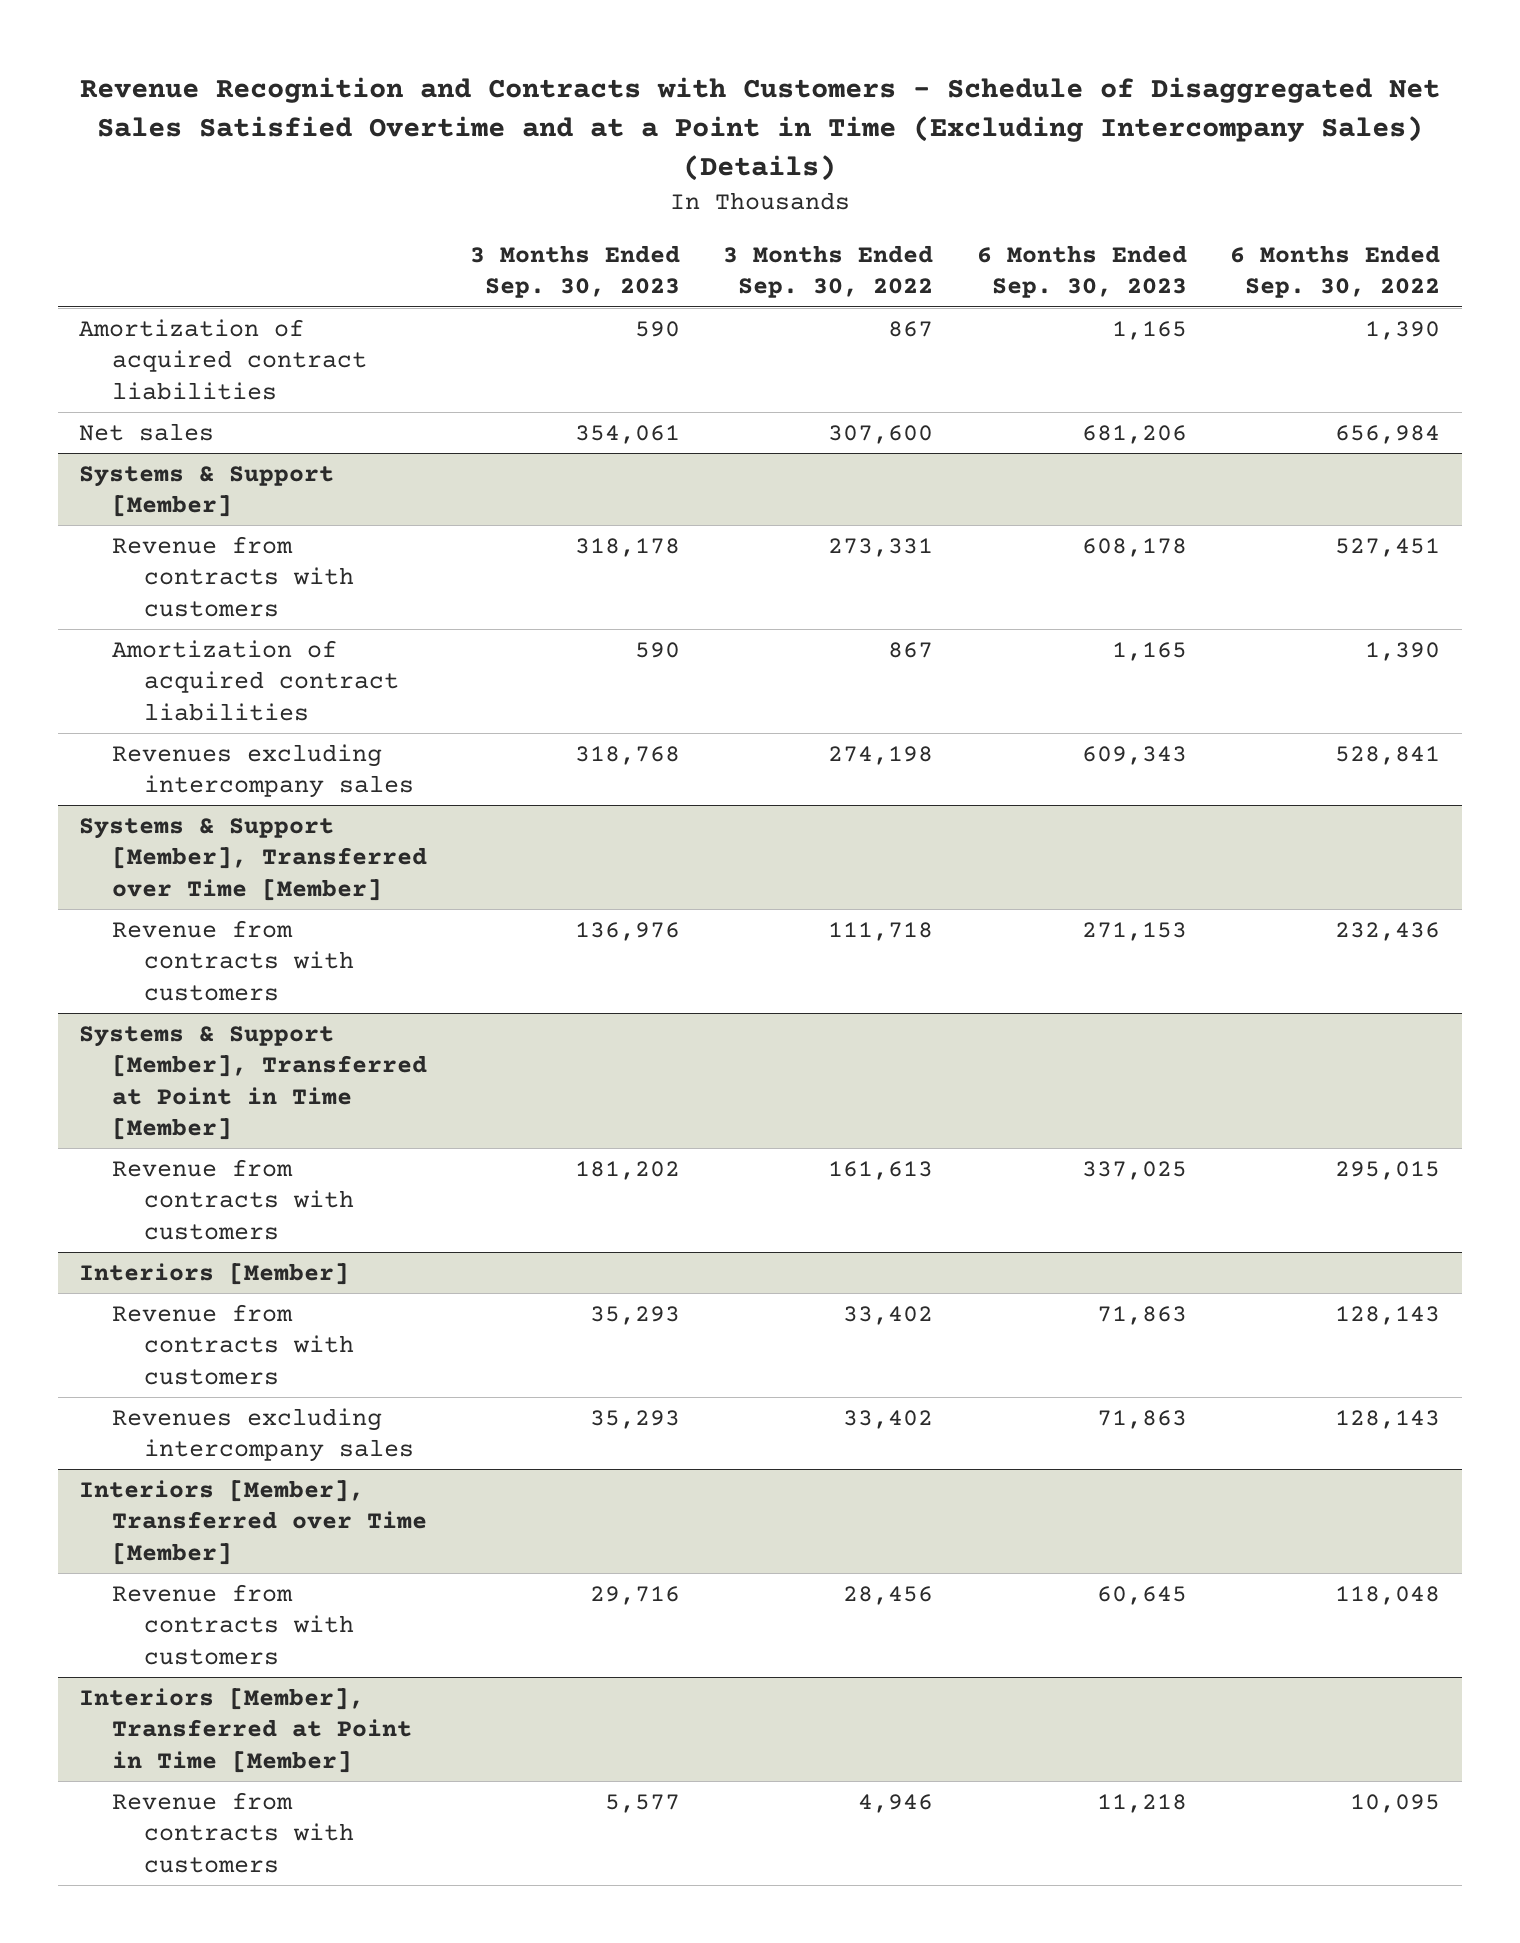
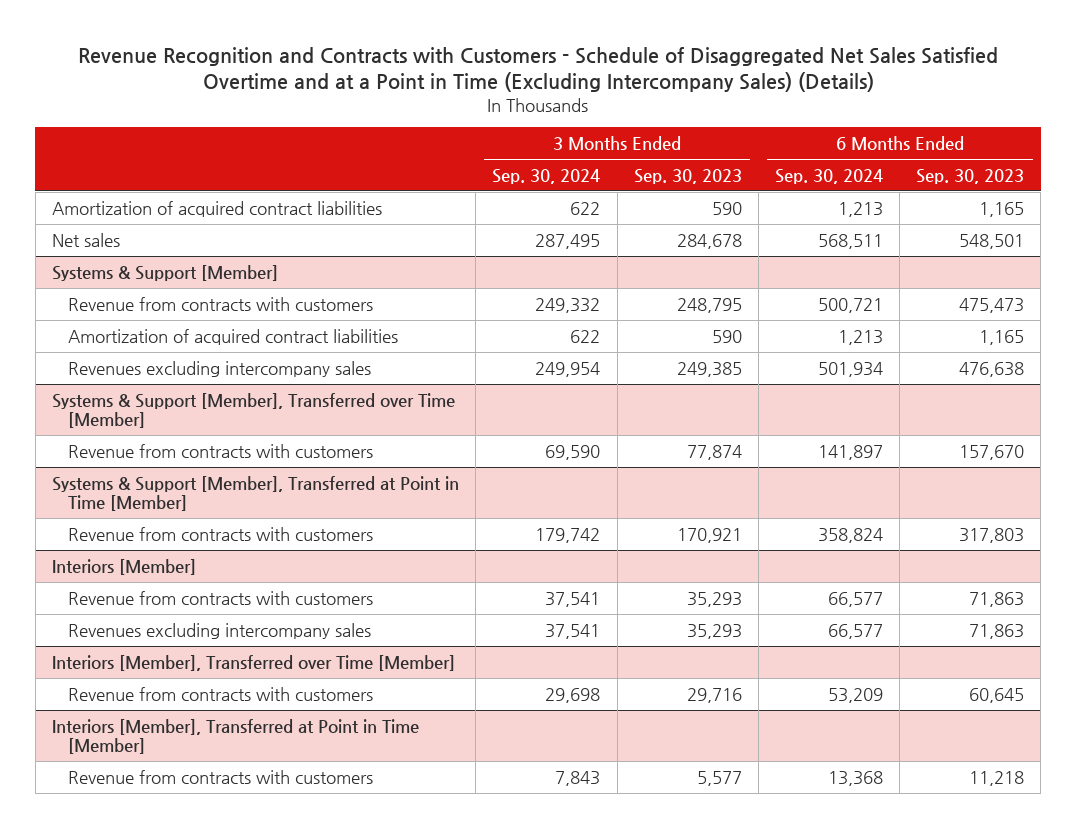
[723,245,934,299] 3 Months Ended Sep. 30, 2022 -> none
[1230,245,1441,299] 6 Months Ended Sep. 30, 2022 -> none
none -> [492,168,601,184] Sep. 30, 2024
none -> [774,168,883,184] Sep. 30, 2024
[575,424,681,444] 354,061 -> [676,233,742,249] 284,678
[1081,424,1187,444] 681,206 -> [959,233,1025,249] 548,501
[575,537,681,557] 318,178 -> [676,297,742,313] 248,795
[1081,537,1187,557] 608,178 -> [959,297,1025,313] 475,473
[575,745,681,765] 318,768 -> [676,361,742,377] 249,385
[1081,745,1187,765] 609,343 -> [959,361,1025,377] 476,638
[575,921,681,941] 136,976 -> [686,444,742,460] 77,874
[1081,921,1187,941] 271,153 -> [959,444,1025,460] 157,670
[575,1160,681,1180] 181,202 -> [676,527,742,543] 170,921
[1081,1160,1187,1180] 337,025 -> [959,527,1025,543] 317,803

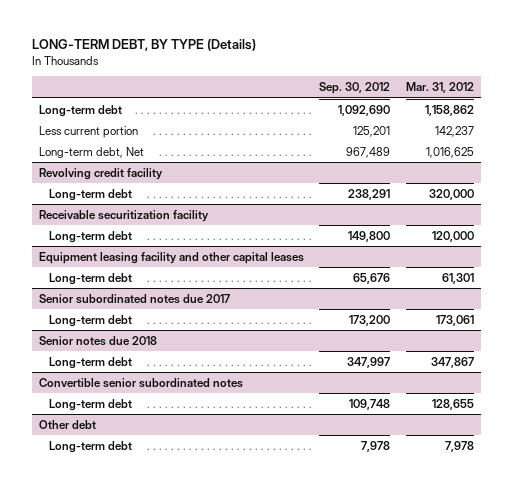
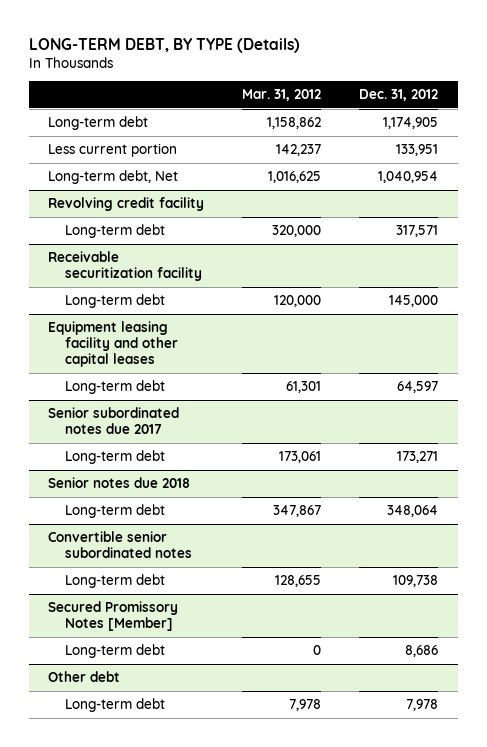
[319,82,391,95] Sep. 30, 2012 -> none
none -> [359,89,439,102] Dec. 31, 2012
none -> [48,600,179,632] Secured Promissory Notes [Member]
none -> [64,643,165,658] Long-term debt

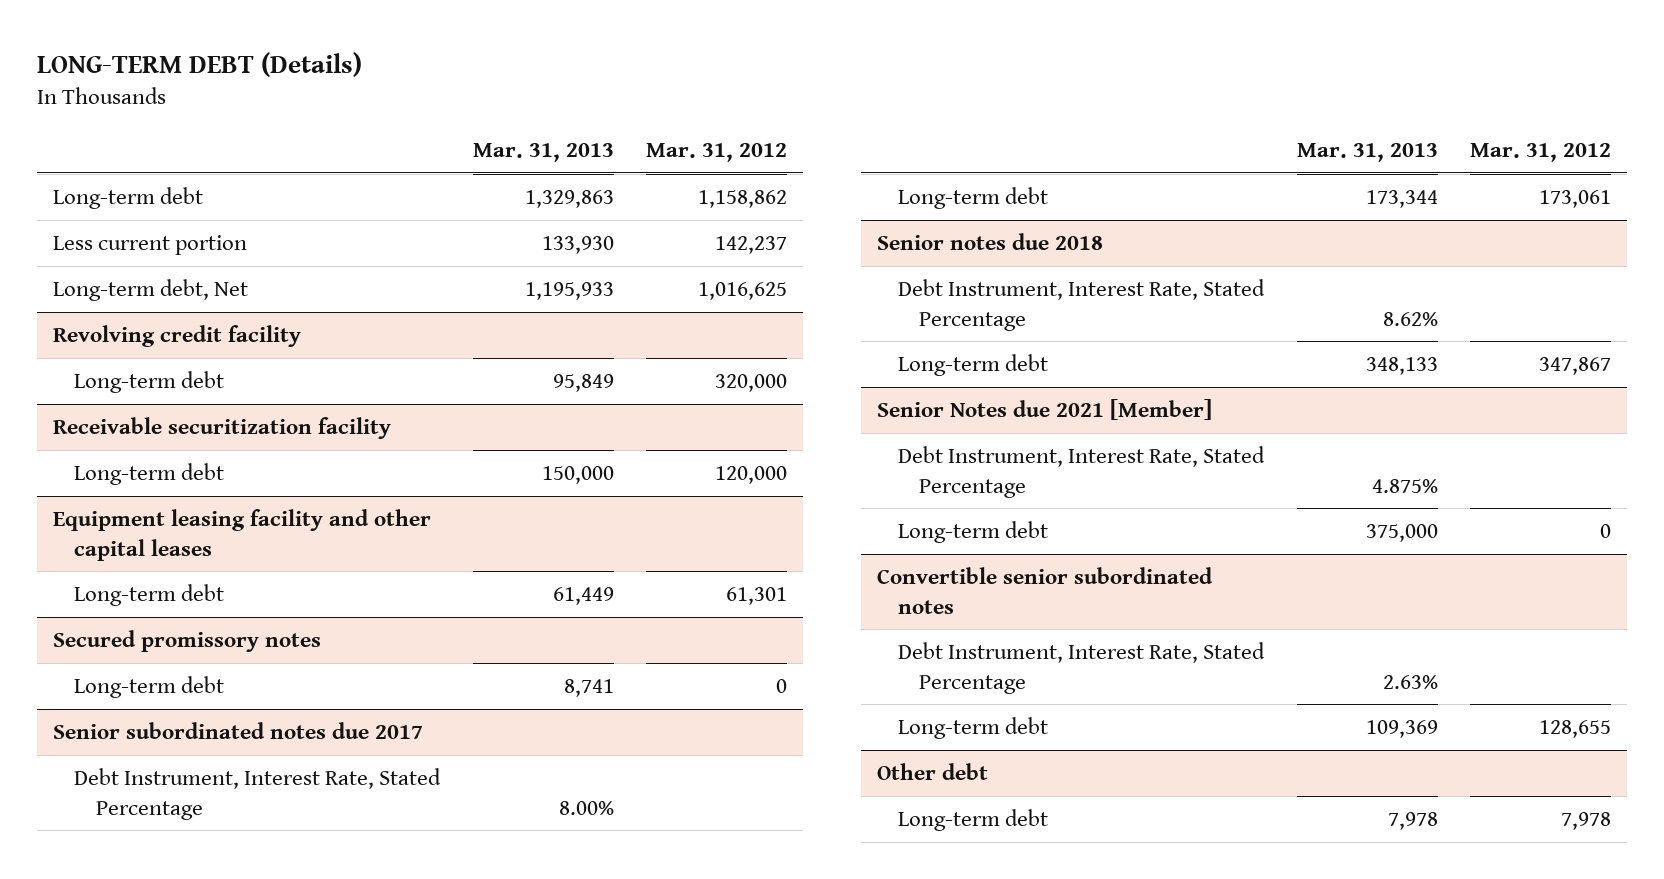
[29,37,301,53] LONG-TERM DEBT, BY TYPE (Details) -> [37,51,363,77] LONG-TERM DEBT (Details)
[359,89,439,102] Dec. 31, 2012 -> none
none -> [472,142,614,162] Mar. 31, 2013
none -> [53,630,322,653] Secured promissory notes
none -> [74,676,225,699] Long-term debt
none -> [74,768,442,820] Debt Instrument, Interest Rate, Stated Percentage
none -> [898,279,1266,331] Debt Instrument, Interest Rate, Stated Percentage
none -> [876,399,1212,421] Senior Notes due 2021 [Member]
none -> [898,446,1266,498] Debt Instrument, Interest Rate, Stated Percentage
none -> [898,521,1049,544] Long-term debt
none -> [898,642,1266,694] Debt Instrument, Interest Rate, Stated Percentage
[48,600,179,632] Secured Promissory Notes [Member] -> none
[64,643,165,658] Long-term debt -> none

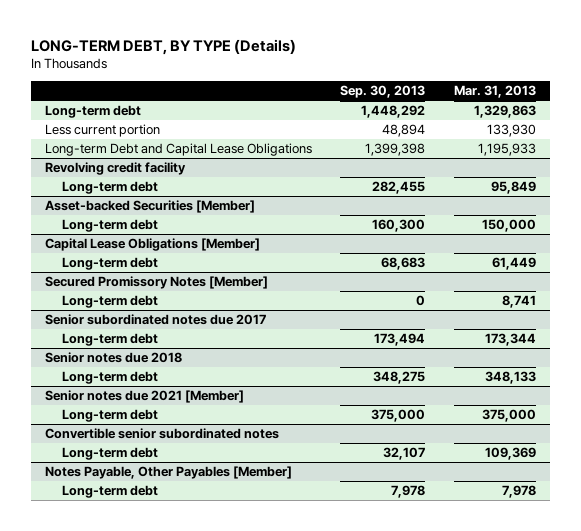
[37,51,363,77] LONG-TERM DEBT (Details) -> [30,38,296,55] LONG-TERM DEBT, BY TYPE (Details)
[646,142,788,162] Mar. 31, 2012 -> none
none -> [340,85,426,99] Sep. 30, 2013
[53,279,249,302] Long-term debt, Net -> [45,143,313,157] Long-term Debt and Capital Lease Obligations
[53,417,392,440] Receivable securitization facility -> none
none -> [45,200,256,214] Asset-backed Securities [Member]
[53,509,432,561] Equipment leasing facility and other capital leases -> none
none -> [45,238,261,252] Capital Lease Obligations [Member]
[53,630,322,653] Secured promissory notes -> [45,276,269,290] Secured Promissory Notes [Member]
[74,768,442,820] Debt Instrument, Interest Rate, Stated Percentage -> none
[898,279,1266,331] Debt Instrument, Interest Rate, Stated Percentage -> none
[898,446,1266,498] Debt Instrument, Interest Rate, Stated Percentage -> none
[876,399,1212,421] Senior Notes due 2021 [Member] -> [45,390,245,404] Senior notes due 2021 [Member]
[898,642,1266,694] Debt Instrument, Interest Rate, Stated Percentage -> none
[876,763,988,781] Other debt -> none
none -> [45,466,293,480] Notes Payable, Other Payables [Member]

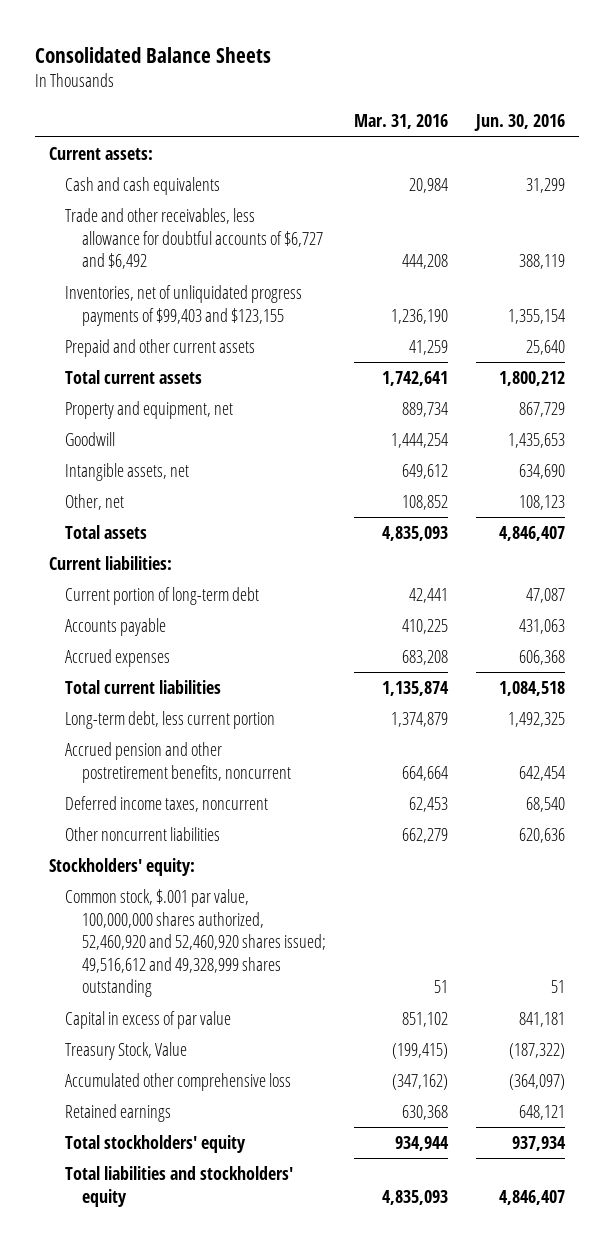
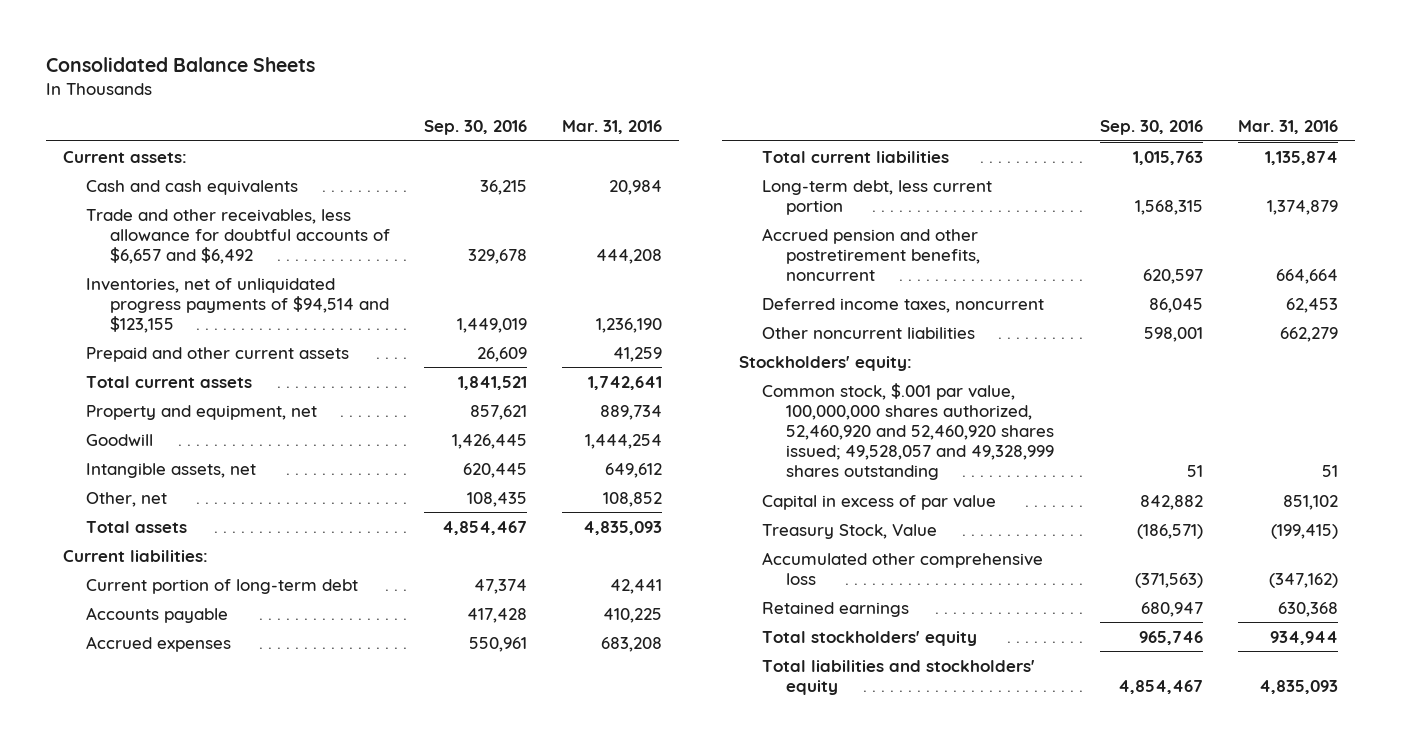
[474,114,566,132] Jun. 30, 2016 -> none
none -> [424,120,528,136] Sep. 30, 2016
[65,208,323,270] Trade and other receivables, less allowance for doubtful accounts of $6,727 and $6,492 -> [86,208,390,264] Trade and other receivables, less allowance for doubtful accounts of $6,657 and $6,492
[65,285,303,326] Inventories, net of unliquidated progress payments of $99,403 and $123,155 -> [86,277,389,333] Inventories, net of unliquidated progress payments of $94,514 and $123,155
[65,889,326,998] Common stock, $.001 par value, 100,000,000 shares authorized, 52,460,920 and 52,460,920 shares issued; 49,516,612 and 49,328,999 shares outstanding -> [762,382,1054,481] Common stock, $.001 par value, 100,000,000 shares authorized, 52,460,920 and 52,460,920 shares issued; 49,528,057 and 49,328,999 shares outstanding

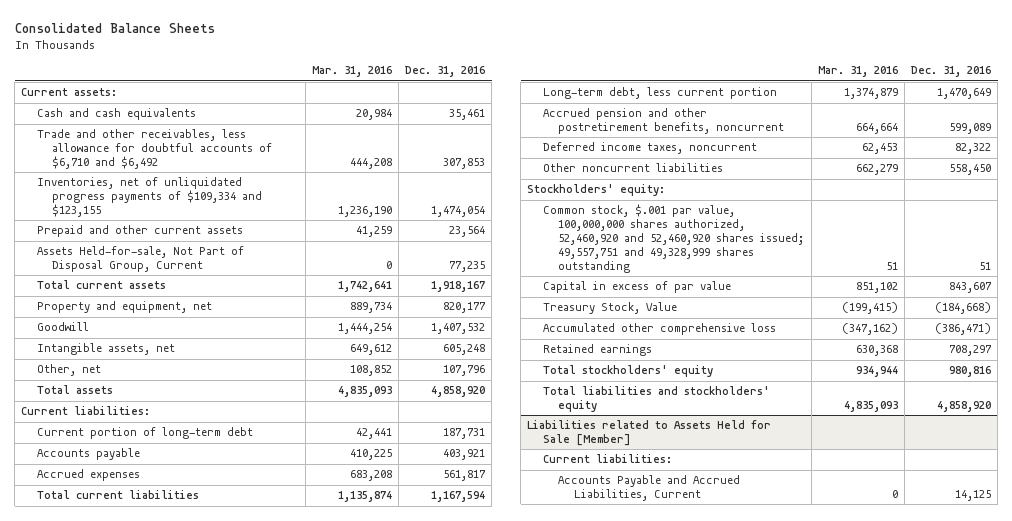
[424,120,528,136] Sep. 30, 2016 -> none
none -> [404,66,485,78] Dec. 31, 2016
[86,208,390,264] Trade and other receivables, less allowance for doubtful accounts of $6,657 and $6,492 -> [36,129,273,170] Trade and other receivables, less allowance for doubtful accounts of $6,710 and $6,492
[86,277,389,333] Inventories, net of unliquidated progress payments of $94,514 and $123,155 -> [36,177,263,218] Inventories, net of unliquidated progress payments of $109,334 and $123,155
none -> [36,246,244,273] Assets Held-for-sale, Not Part of Disposal Group, Current
[762,382,1054,481] Common stock, $.001 par value, 100,000,000 shares authorized, 52,460,920 and 52,460,920 shares issued; 49,528,057 and 49,328,999 shares outstanding -> [542,204,805,274] Common stock, $.001 par value, 100,000,000 shares authorized, 52,460,920 and 52,460,920 shares issued; 49,557,751 and 49,328,999 shares outstanding
none -> [527,420,772,447] Liabilities related to Assets Held for Sale [Member]
none -> [542,454,672,464] Current liabilities:
none -> [558,475,741,502] Accounts Payable and Accrued Liabilities, Current

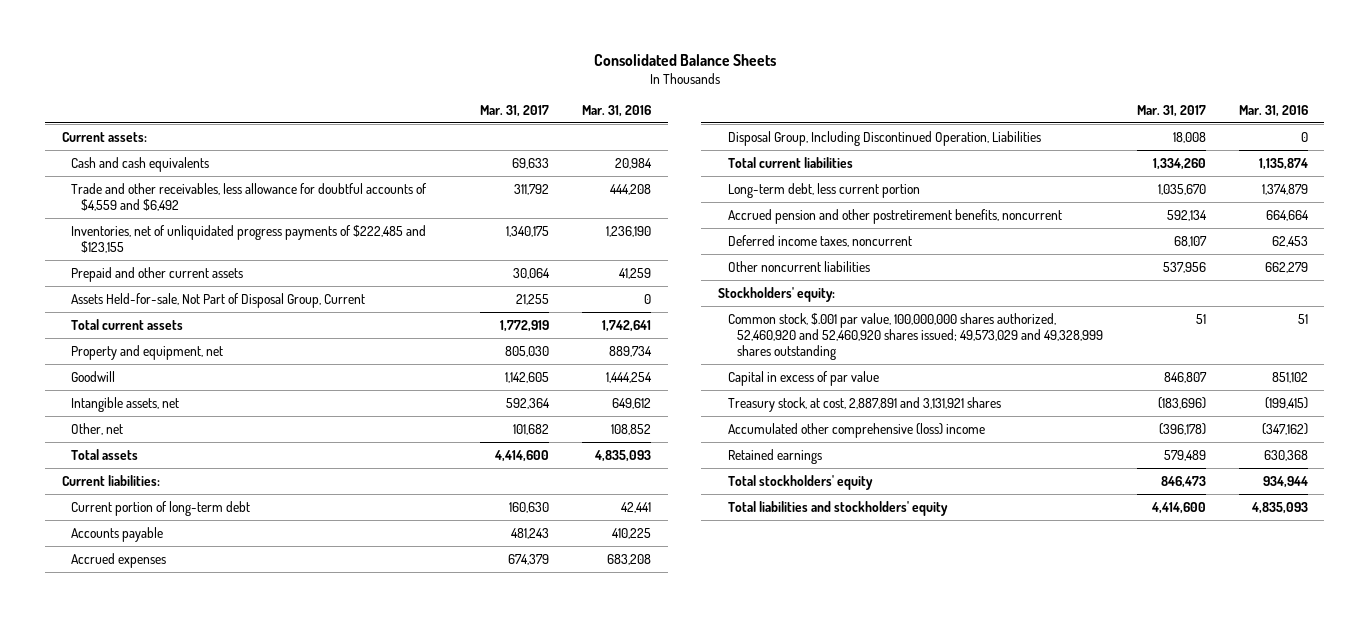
[404,66,485,78] Dec. 31, 2016 -> none
none -> [480,104,550,117] Mar. 31, 2017
[36,129,273,170] Trade and other receivables, less allowance for doubtful accounts of $6,710 and $6,492 -> [71,182,428,211] Trade and other receivables, less allowance for doubtful accounts of $4,559 and $6,492
[36,177,263,218] Inventories, net of unliquidated progress payments of $109,334 and $123,155 -> [71,224,427,253] Inventories, net of unliquidated progress payments of $222,485 and $123,155
none -> [727,130,1041,146] Disposal Group, Including Discontinued Operation, Liabilities
[542,204,805,274] Common stock, $.001 par value, 100,000,000 shares authorized, 52,460,920 and 52,460,920 shares issued; 49,557,751 and 49,328,999 shares outstanding -> [727,312,1104,360] Common stock, $.001 par value, 100,000,000 shares authorized, 52,460,920 and 52,460,920 shares issued; 49,573,029 and 49,328,999 shares outstanding
[542,302,677,315] Treasury Stock, Value -> [727,396,1001,412] Treasury stock, at cost, 2,887,891 and 3,131,921 shares
[542,323,776,336] Accumulated other comprehensive loss -> [727,422,985,438] Accumulated other comprehensive (loss) income
[527,420,772,447] Liabilities related to Assets Held for Sale [Member] -> none
[542,454,672,464] Current liabilities: -> none
[558,475,741,502] Accounts Payable and Accrued Liabilities, Current -> none

